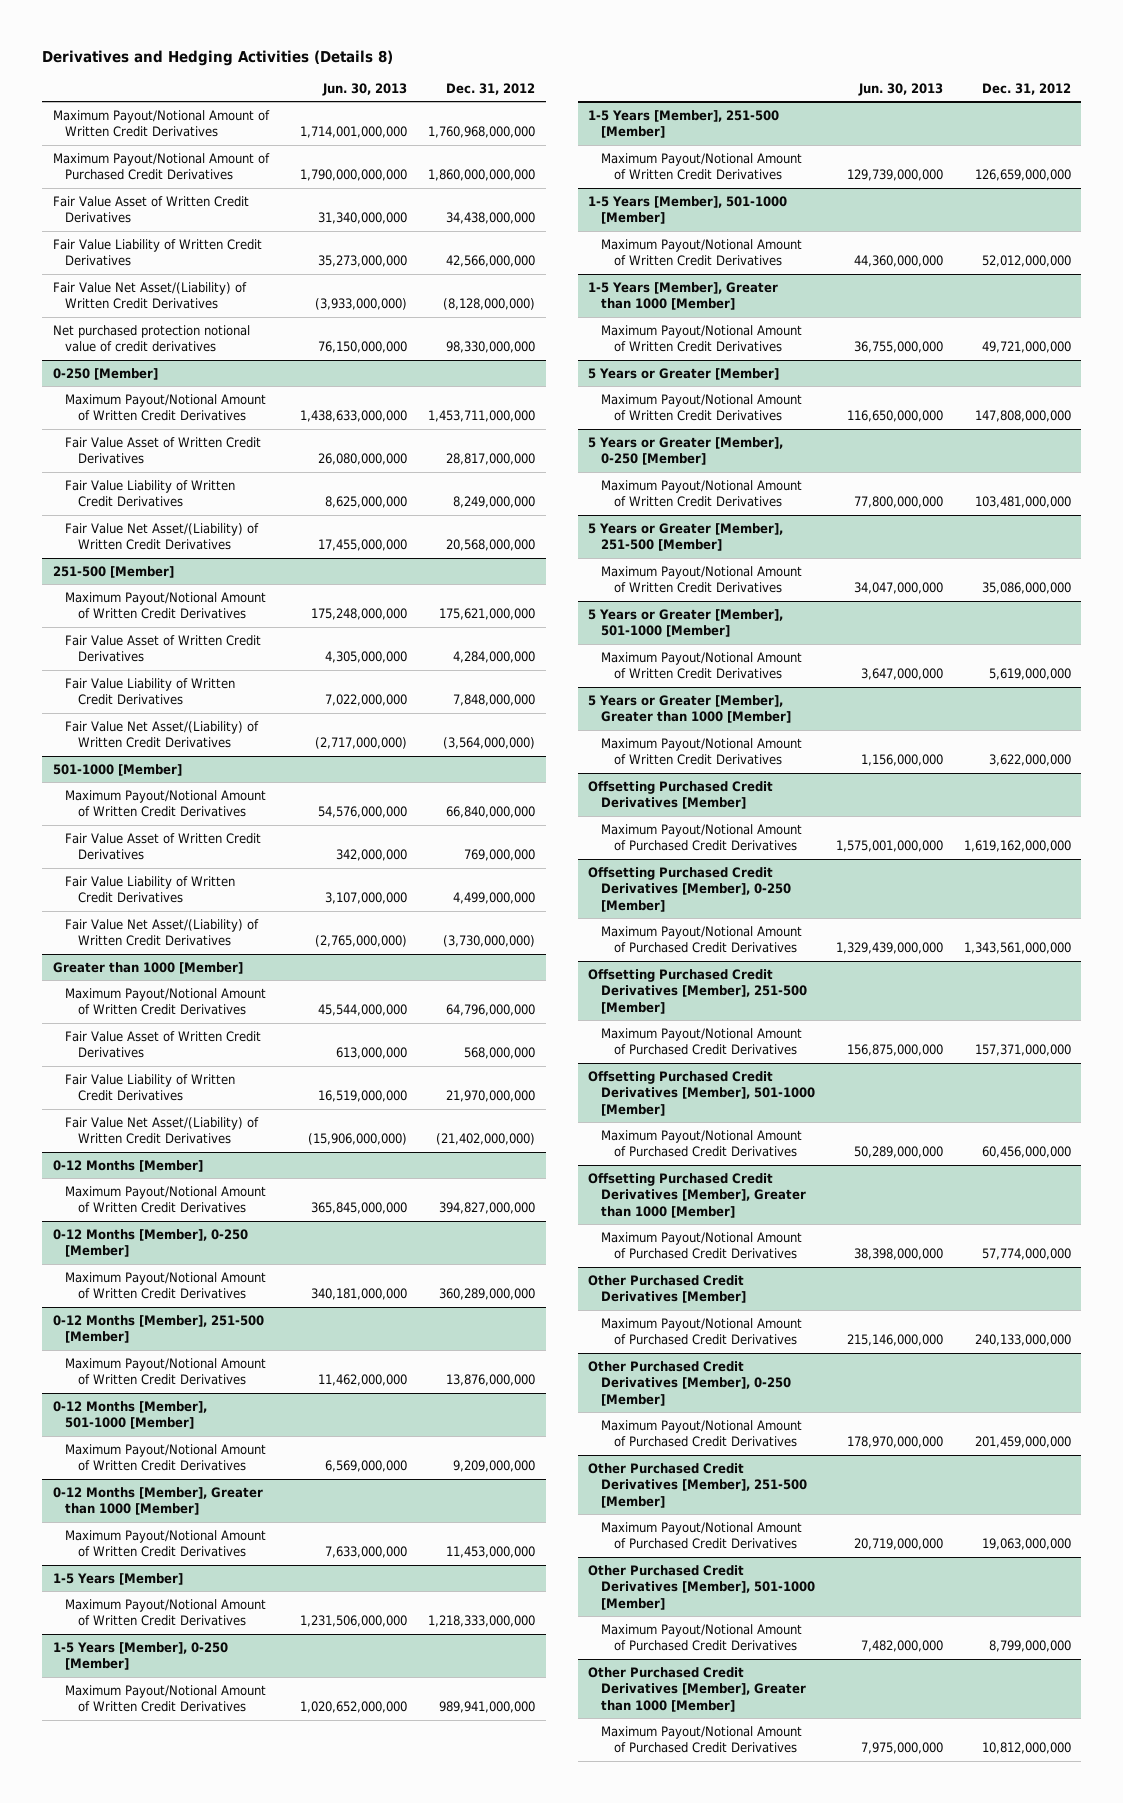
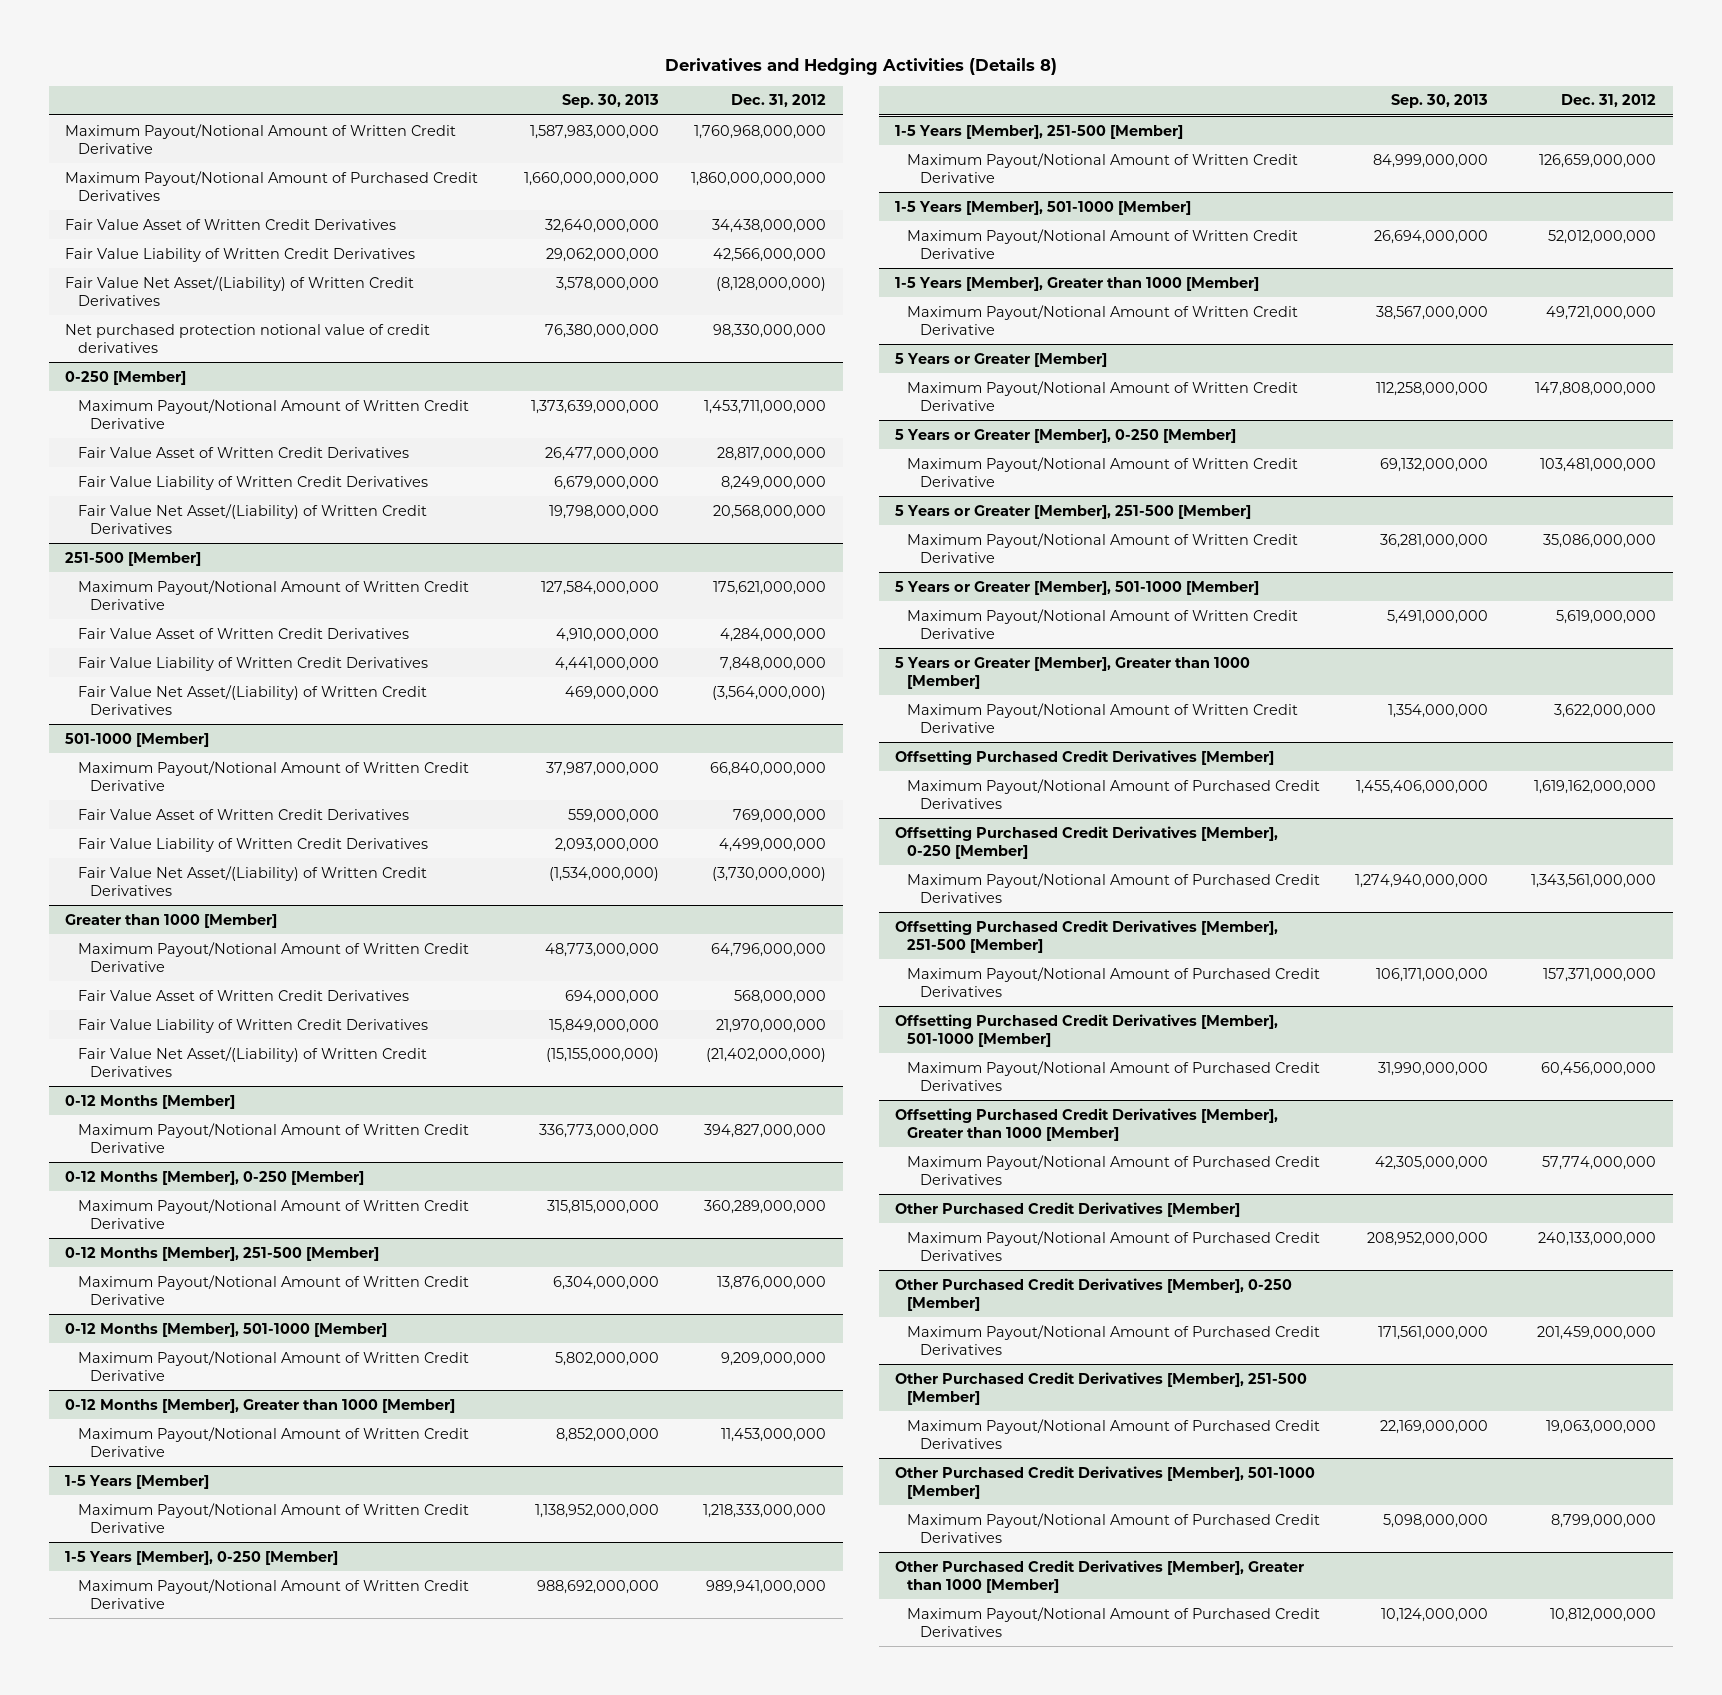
[322,82,408,96] Jun. 30, 2013 -> none
none -> [561,94,659,109] Sep. 30, 2013
[52,109,270,138] Maximum Payout/Notional Amount of Written Credit Derivatives -> [65,123,457,154] Maximum Payout/Notional Amount of Written Credit Derivative
[65,393,267,422] Maximum Payout/Notional Amount of Written Credit Derivatives -> [77,398,469,429] Maximum Payout/Notional Amount of Written Credit Derivative
[65,591,267,620] Maximum Payout/Notional Amount of Written Credit Derivatives -> [77,579,469,610] Maximum Payout/Notional Amount of Written Credit Derivative
[65,789,267,818] Maximum Payout/Notional Amount of Written Credit Derivatives -> [77,760,469,791] Maximum Payout/Notional Amount of Written Credit Derivative
[65,987,267,1016] Maximum Payout/Notional Amount of Written Credit Derivatives -> [77,941,469,972] Maximum Payout/Notional Amount of Written Credit Derivative
[65,1185,267,1214] Maximum Payout/Notional Amount of Written Credit Derivatives -> [77,1122,469,1153] Maximum Payout/Notional Amount of Written Credit Derivative
[65,1271,267,1300] Maximum Payout/Notional Amount of Written Credit Derivatives -> [77,1198,469,1229] Maximum Payout/Notional Amount of Written Credit Derivative
[65,1357,267,1386] Maximum Payout/Notional Amount of Written Credit Derivatives -> [77,1274,469,1305] Maximum Payout/Notional Amount of Written Credit Derivative
[65,1443,267,1472] Maximum Payout/Notional Amount of Written Credit Derivatives -> [77,1350,469,1381] Maximum Payout/Notional Amount of Written Credit Derivative
[65,1529,267,1558] Maximum Payout/Notional Amount of Written Credit Derivatives -> [77,1426,469,1457] Maximum Payout/Notional Amount of Written Credit Derivative
[65,1598,267,1627] Maximum Payout/Notional Amount of Written Credit Derivatives -> [77,1502,469,1533] Maximum Payout/Notional Amount of Written Credit Derivative
[65,1684,267,1713] Maximum Payout/Notional Amount of Written Credit Derivatives -> [77,1578,469,1609] Maximum Payout/Notional Amount of Written Credit Derivative
[600,152,802,181] Maximum Payout/Notional Amount of Written Credit Derivatives -> [907,152,1299,183] Maximum Payout/Notional Amount of Written Credit Derivative
[600,238,802,267] Maximum Payout/Notional Amount of Written Credit Derivatives -> [907,228,1299,259] Maximum Payout/Notional Amount of Written Credit Derivative
[600,324,802,353] Maximum Payout/Notional Amount of Written Credit Derivatives -> [907,304,1299,335] Maximum Payout/Notional Amount of Written Credit Derivative
[600,393,802,422] Maximum Payout/Notional Amount of Written Credit Derivatives -> [907,380,1299,411] Maximum Payout/Notional Amount of Written Credit Derivative
[600,479,802,508] Maximum Payout/Notional Amount of Written Credit Derivatives -> [907,456,1299,487] Maximum Payout/Notional Amount of Written Credit Derivative
[600,565,802,594] Maximum Payout/Notional Amount of Written Credit Derivatives -> [907,532,1299,563] Maximum Payout/Notional Amount of Written Credit Derivative
[600,651,802,680] Maximum Payout/Notional Amount of Written Credit Derivatives -> [907,608,1299,639] Maximum Payout/Notional Amount of Written Credit Derivative
[600,737,802,766] Maximum Payout/Notional Amount of Written Credit Derivatives -> [907,702,1299,733] Maximum Payout/Notional Amount of Written Credit Derivative

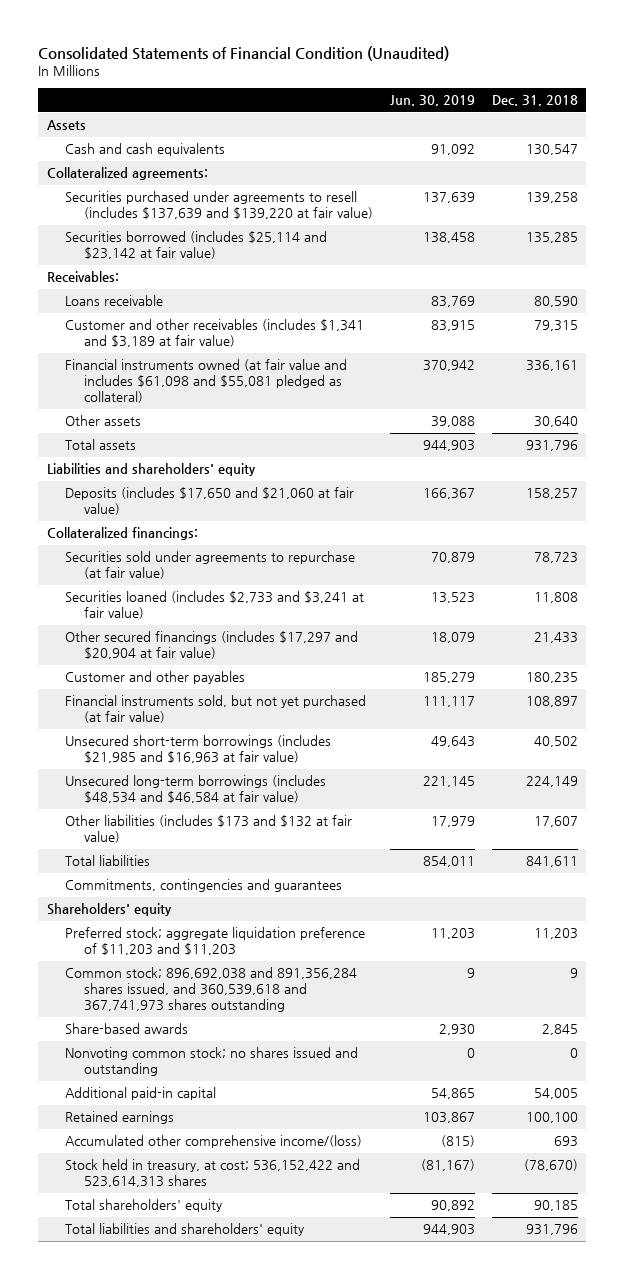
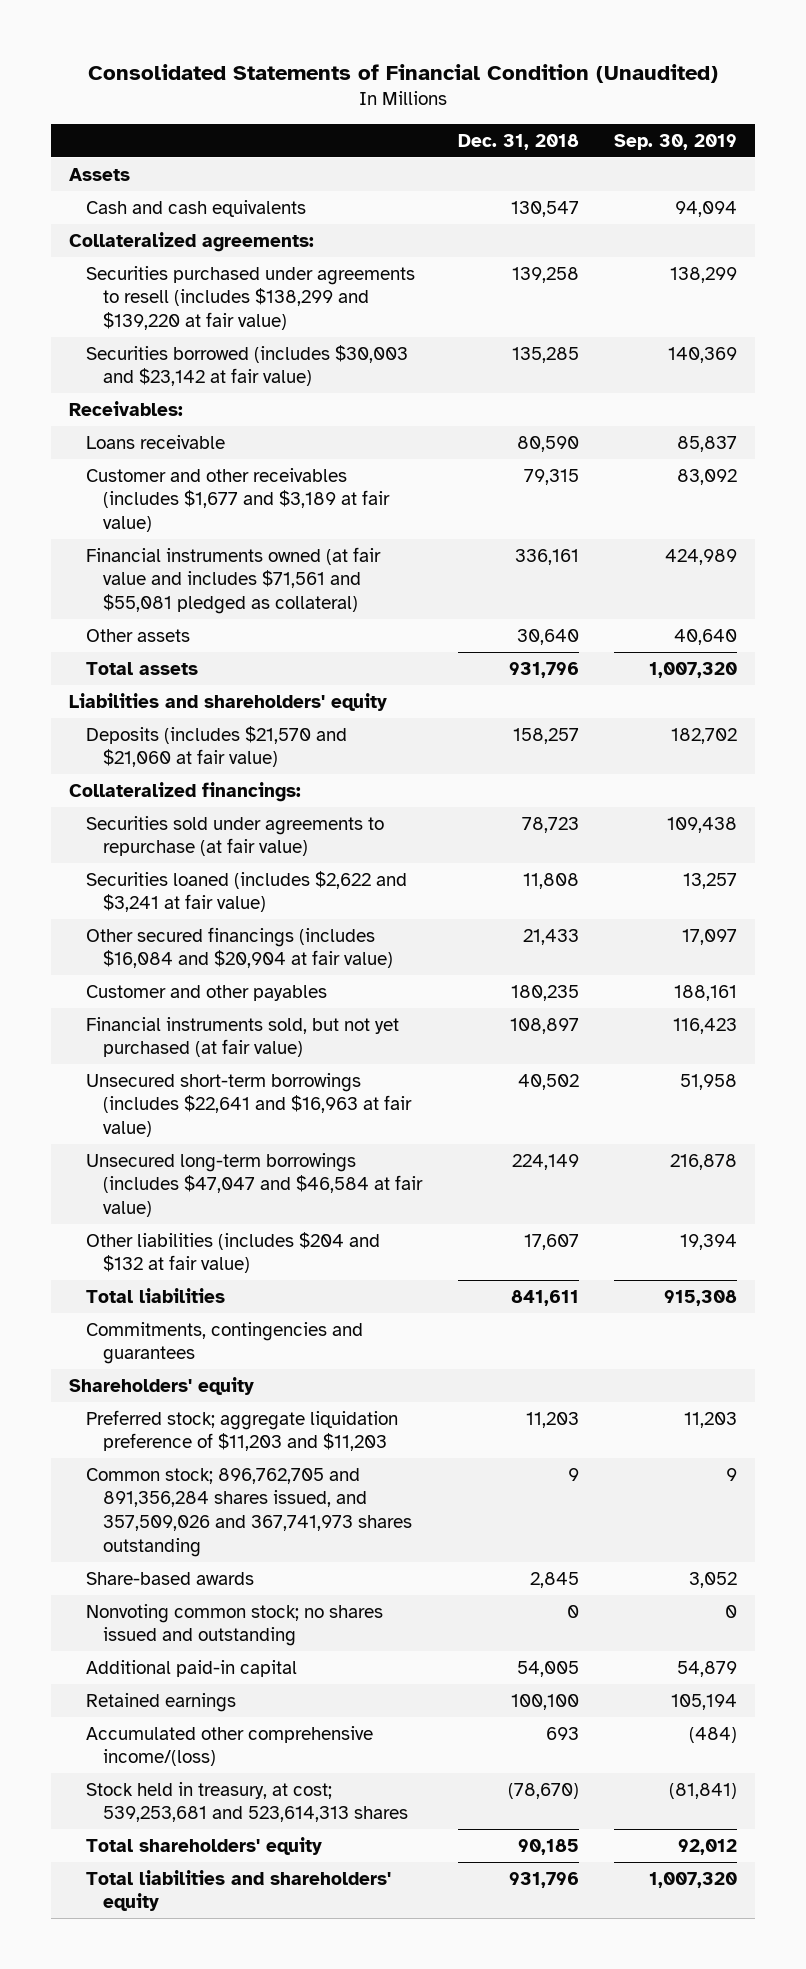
[389,95,475,107] Jun. 30, 2019 -> none
none -> [614,133,738,150] Sep. 30, 2019
[65,191,373,220] Securities purchased under agreements to resell (includes $137,639 and $139,220 at fair value) -> [86,265,416,331] Securities purchased under agreements to resell (includes $138,299 and $139,220 at fair value)
[65,231,328,260] Securities borrowed (includes $25,114 and $23,142 at fair value) -> [86,344,409,387] Securities borrowed (includes $30,003 and $23,142 at fair value)
[65,319,365,348] Customer and other receivables (includes $1,341 and $3,189 at fair value) -> [86,467,391,533] Customer and other receivables (includes $1,677 and $3,189 at fair value)
[65,359,348,404] Financial instruments owned (at fair value and includes $61,098 and $55,081 pledged as collateral) -> [86,546,382,615] Financial instruments owned (at fair value and includes $71,561 and $55,081 pledged as collateral)
[65,487,355,516] Deposits (includes $17,650 and $21,060 at fair value) -> [86,725,348,768] Deposits (includes $21,570 and $21,060 at fair value)
[65,591,365,620] Securities loaned (includes $2,733 and $3,241 at fair value) -> [86,870,408,913] Securities loaned (includes $2,622 and $3,241 at fair value)
[65,631,359,660] Other secured financings (includes $17,297 and $20,904 at fair value) -> [86,926,394,969] Other secured financings (includes $16,084 and $20,904 at fair value)
[65,735,332,764] Unsecured short-term borrowings (includes $21,985 and $16,963 at fair value) -> [86,1072,413,1138] Unsecured short-term borrowings (includes $22,641 and $16,963 at fair value)
[65,775,327,804] Unsecured long-term borrowings (includes $48,534 and $46,584 at fair value) -> [86,1152,424,1218] Unsecured long-term borrowings (includes $47,047 and $46,584 at fair value)
[65,815,353,844] Other liabilities (includes $173 and $132 at fair value) -> [86,1231,381,1274] Other liabilities (includes $204 and $132 at fair value)
[65,967,358,1013] Common stock; 896,692,038 and 891,356,284 shares issued, and 360,539,618 and 367,741,973 shares outstanding -> [86,1467,413,1557] Common stock; 896,762,705 and 891,356,284 shares issued, and 357,509,026 and 367,741,973 shares outstanding
[65,1159,361,1188] Stock held in treasury, at cost; 536,152,422 and 523,614,313 shares -> [86,1781,409,1823] Stock held in treasury, at cost; 539,253,681 and 523,614,313 shares

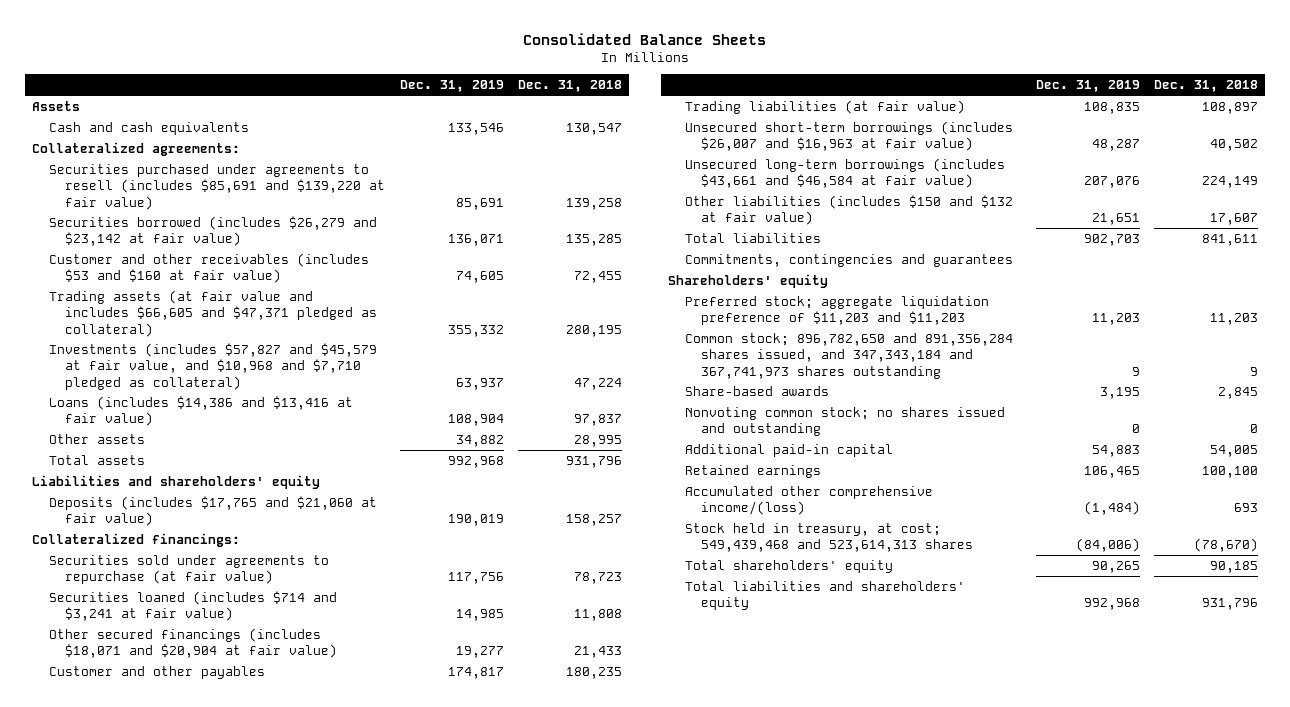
[88,64,719,84] Consolidated Statements of Financial Condition (Unaudited) -> [523,32,767,45] Consolidated Balance Sheets
[614,133,738,150] Sep. 30, 2019 -> none
none -> [399,80,504,93] Dec. 31, 2019
[68,400,183,416] Receivables: -> none
[86,434,226,449] Loans receivable -> none
[86,546,382,615] Financial instruments owned (at fair value and includes $71,561 and $55,081 pledged as collateral) -> none
[86,265,416,331] Securities purchased under agreements to resell (includes $138,299 and $139,220 at fair value) -> [48,163,386,210] Securities purchased under agreements to resell (includes $85,691 and $139,220 at fair value)
[86,344,409,387] Securities borrowed (includes $30,003 and $23,142 at fair value) -> [48,215,377,247] Securities borrowed (includes $26,279 and $23,142 at fair value)
[86,467,391,533] Customer and other receivables (includes $1,677 and $3,189 at fair value) -> [48,252,369,284] Customer and other receivables (includes $53 and $160 at fair value)
[523,468,579,485] 79,315 -> [573,271,622,284] 72,455
none -> [48,289,378,337] Trading assets (at fair value and includes $66,605 and $47,371 pledged as collateral)
none -> [48,342,377,390] Investments (includes $57,827 and $45,579 at fair value, and $10,968 and $7,710 pledged as collateral)
none -> [48,395,353,427] Loans (includes $14,386 and $13,416 at fair value)
[516,628,579,645] 30,640 -> [573,434,622,447] 28,995
[86,725,348,768] Deposits (includes $21,570 and $21,060 at fair value) -> [48,495,377,527] Deposits (includes $17,765 and $21,060 at fair value)
[86,870,408,913] Securities loaned (includes $2,622 and $3,241 at fair value) -> [48,590,337,622] Securities loaned (includes $714 and $3,241 at fair value)
[86,926,394,969] Other secured financings (includes $16,084 and $20,904 at fair value) -> [48,627,338,659] Other secured financings (includes $18,071 and $20,904 at fair value)
[86,1016,400,1058] Financial instruments sold, but not yet purchased (at fair value) -> [684,99,965,114] Trading liabilities (at fair value)
[86,1072,413,1138] Unsecured short-term borrowings (includes $22,641 and $16,963 at fair value) -> [684,120,1013,152] Unsecured short-term borrowings (includes $26,007 and $16,963 at fair value)
[86,1152,424,1218] Unsecured long-term borrowings (includes $47,047 and $46,584 at fair value) -> [684,157,1005,189] Unsecured long-term borrowings (includes $43,661 and $46,584 at fair value)
[86,1231,381,1274] Other liabilities (includes $204 and $132 at fair value) -> [684,194,1013,226] Other liabilities (includes $150 and $132 at fair value)
[86,1467,413,1557] Common stock; 896,762,705 and 891,356,284 shares issued, and 357,509,026 and 367,741,973 shares outstanding -> [684,332,1013,379] Common stock; 896,782,650 and 891,356,284 shares issued, and 347,343,184 and 367,741,973 shares outstanding
[86,1781,409,1823] Stock held in treasury, at cost; 539,253,681 and 523,614,313 shares -> [684,522,974,553] Stock held in treasury, at cost; 549,439,468 and 523,614,313 shares

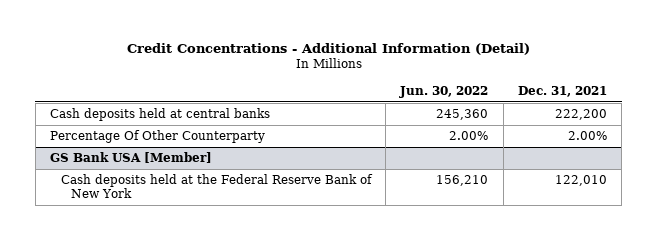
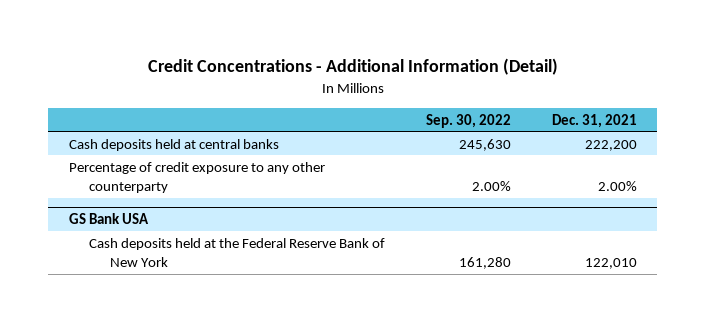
[399,85,489,98] Jun. 30, 2022 -> none
none -> [426,113,512,128] Sep. 30, 2022
[50,130,266,144] Percentage Of Other Counterparty -> [68,161,325,194] Percentage of credit exposure to any other counterparty
[50,152,213,164] GS Bank USA [Member] -> [68,213,149,225] GS Bank USA

